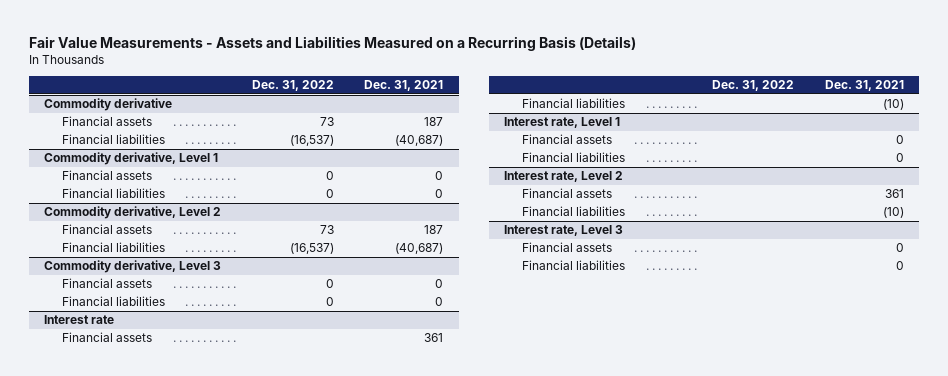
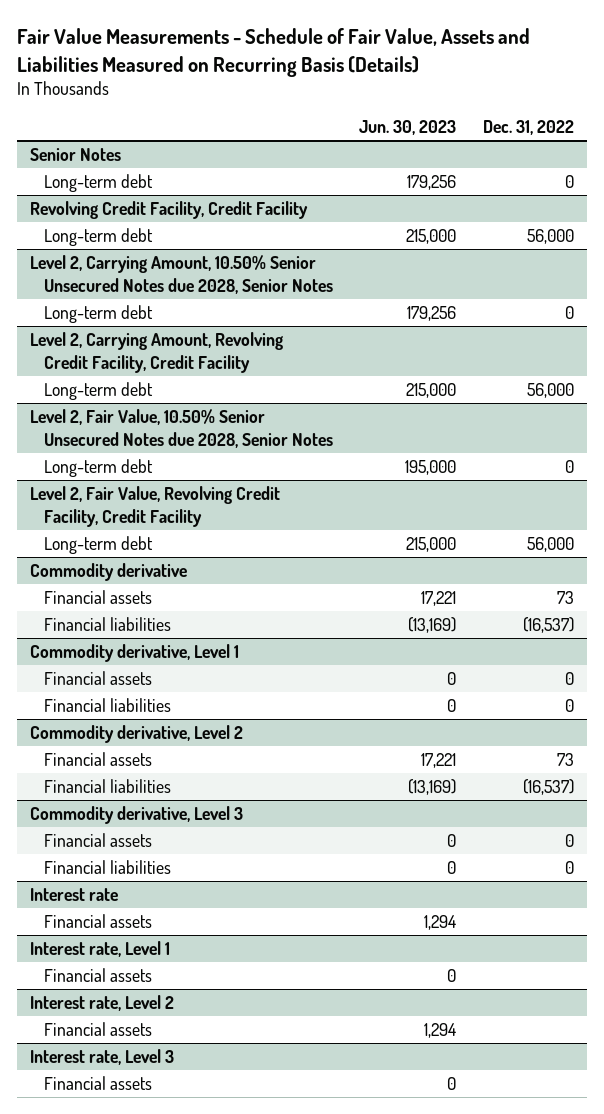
[28,35,636,51] Fair Value Measurements - Assets and Liabilities Measured on a Recurring Basis (Details) -> [16,28,530,77] Fair Value Measurements - Schedule of Fair Value, Assets and Liabilities Measured on Recurring Basis (Details)
[364,80,444,92] Dec. 31, 2021 -> none
none -> [359,120,457,136] Jun. 30, 2023
none -> [29,148,121,162] Senior Notes
none -> [43,174,153,193] Long-term debt
none -> [29,201,308,220] Revolving Credit Facility, Credit Facility
none -> [43,228,153,247] Long-term debt
none -> [29,255,333,294] Level 2, Carrying Amount, 10.50% Senior Unsecured Notes due 2028, Senior Notes
none -> [43,305,153,324] Long-term debt
none -> [29,332,283,373] Level 2, Carrying Amount, Revolving Credit Facility, Credit Facility
none -> [43,382,153,401] Long-term debt
none -> [29,409,333,448] Level 2, Fair Value, 10.50% Senior Unsecured Notes due 2028, Senior Notes
none -> [43,459,153,478] Long-term debt
none -> [29,486,280,527] Level 2, Fair Value, Revolving Credit Facility, Credit Facility
none -> [43,536,153,555] Long-term debt
[521,98,625,109] Financial liabilities -> none
[521,152,625,163] Financial liabilities -> none
[521,206,625,217] Financial liabilities -> none
[521,260,625,271] Financial liabilities -> none

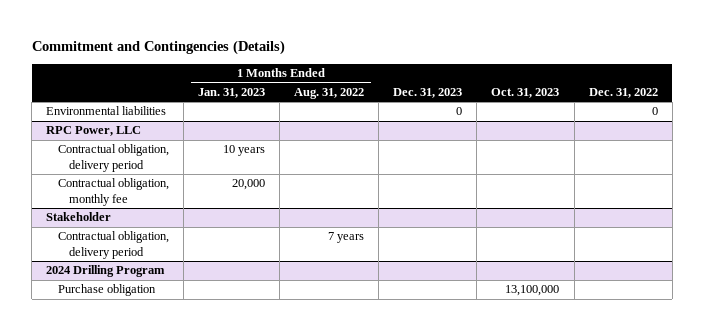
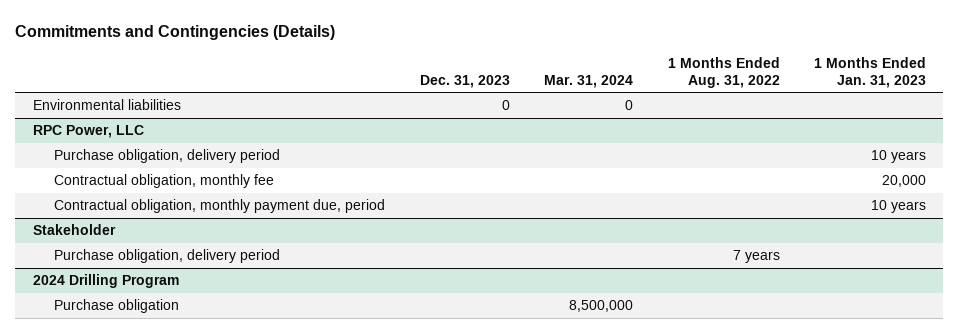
[31,40,285,56] Commitment and Contingencies (Details) -> [15,24,336,40] Commitments and Contingencies (Details)
[491,87,560,98] Oct. 31, 2023 -> none
[588,87,658,98] Dec. 31, 2022 -> none
none -> [544,74,634,88] Mar. 31, 2024
[57,144,169,173] Contractual obligation, delivery period -> [54,149,281,164] Purchase obligation, delivery period
none -> [54,199,386,214] Contractual obligation, monthly payment due, period
[57,231,169,260] Contractual obligation, delivery period -> [54,249,281,264] Purchase obligation, delivery period

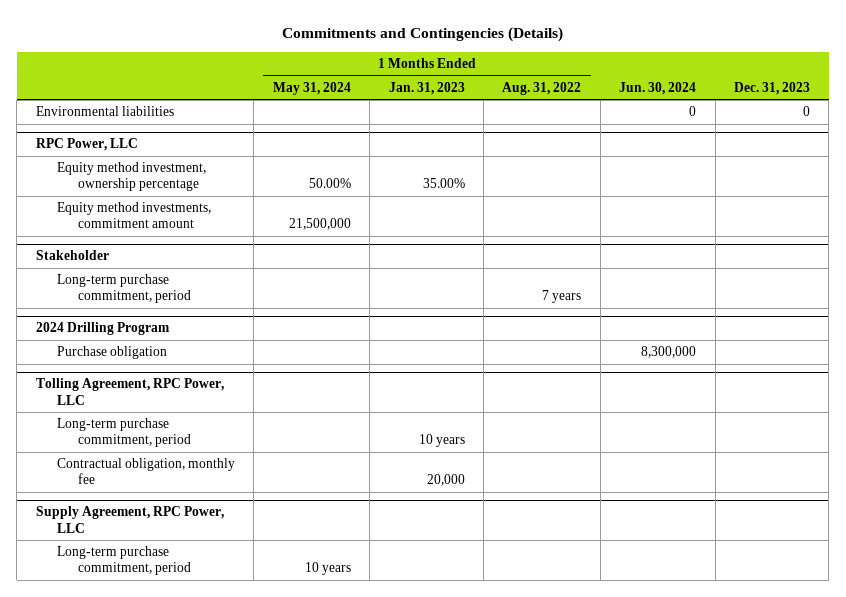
[544,74,634,88] Mar. 31, 2024 -> none
none -> [272,81,351,95] May 31, 2024
none -> [619,81,697,95] Jun. 30, 2024
[54,149,281,164] Purchase obligation, delivery period -> none
[54,174,275,189] Contractual obligation, monthly fee -> none
[54,199,386,214] Contractual obligation, monthly payment due, period -> none
none -> [56,162,206,192] Equity method investment, ownership percentage
none -> [56,202,211,229] Equity method investments, commitment amount
[54,249,281,264] Purchase obligation, delivery period -> none
none -> [56,274,192,304] Long-term purchase commitment, period
none -> [35,378,224,405] Tolling Agreement, RPC Power, LLC
none -> [56,418,192,448] Long-term purchase commitment, period
none -> [56,458,235,485] Contractual obligation, monthly fee
none -> [35,506,224,533] Supply Agreement, RPC Power, LLC
none -> [56,546,192,576] Long-term purchase commitment, period

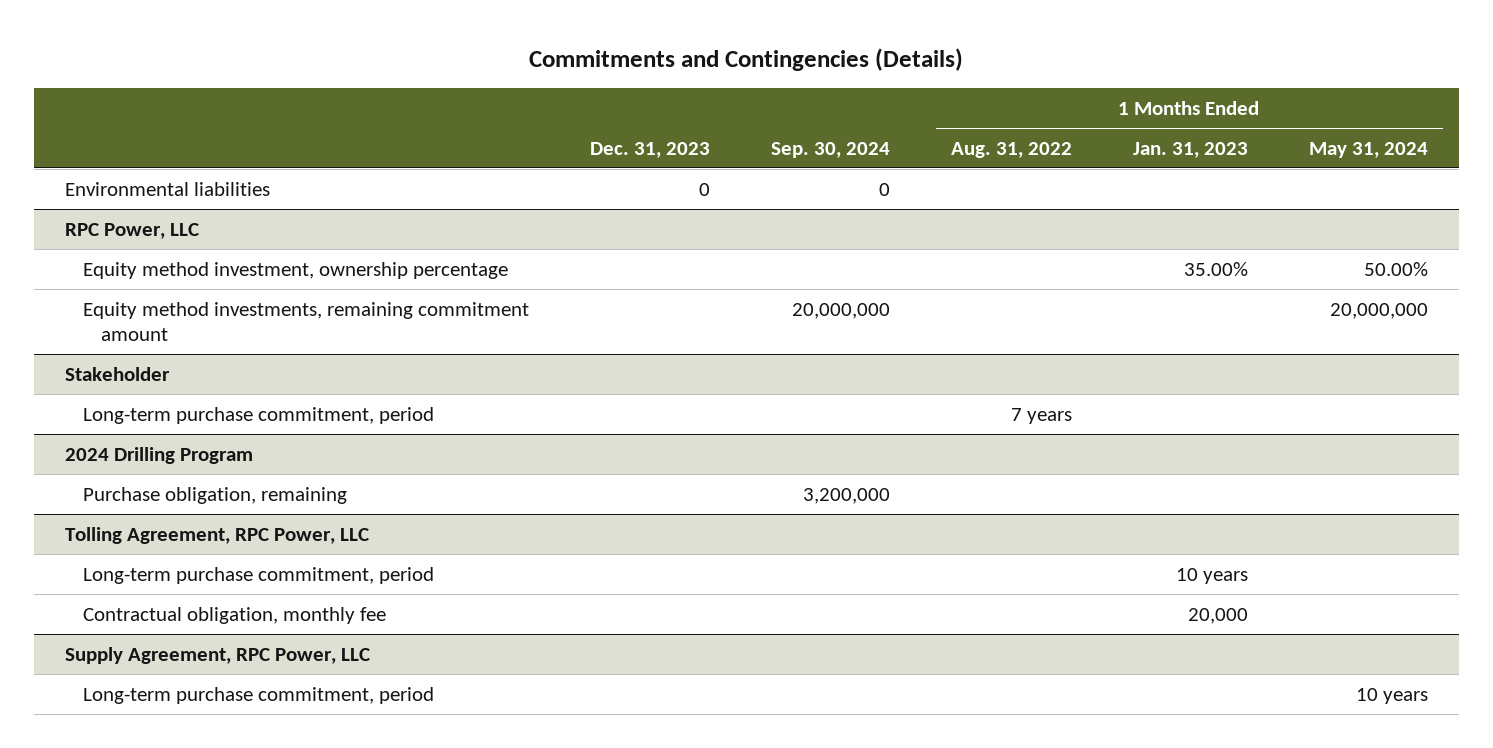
[619,81,697,95] Jun. 30, 2024 -> none
none -> [770,141,890,158] Sep. 30, 2024
[56,202,211,229] Equity method investments, commitment amount -> [82,301,529,342] Equity method investments, remaining commitment amount
[288,218,351,231] 21,500,000 -> [1330,302,1429,319] 20,000,000
[56,346,167,360] Purchase obligation -> [82,486,347,504] Purchase obligation, remaining

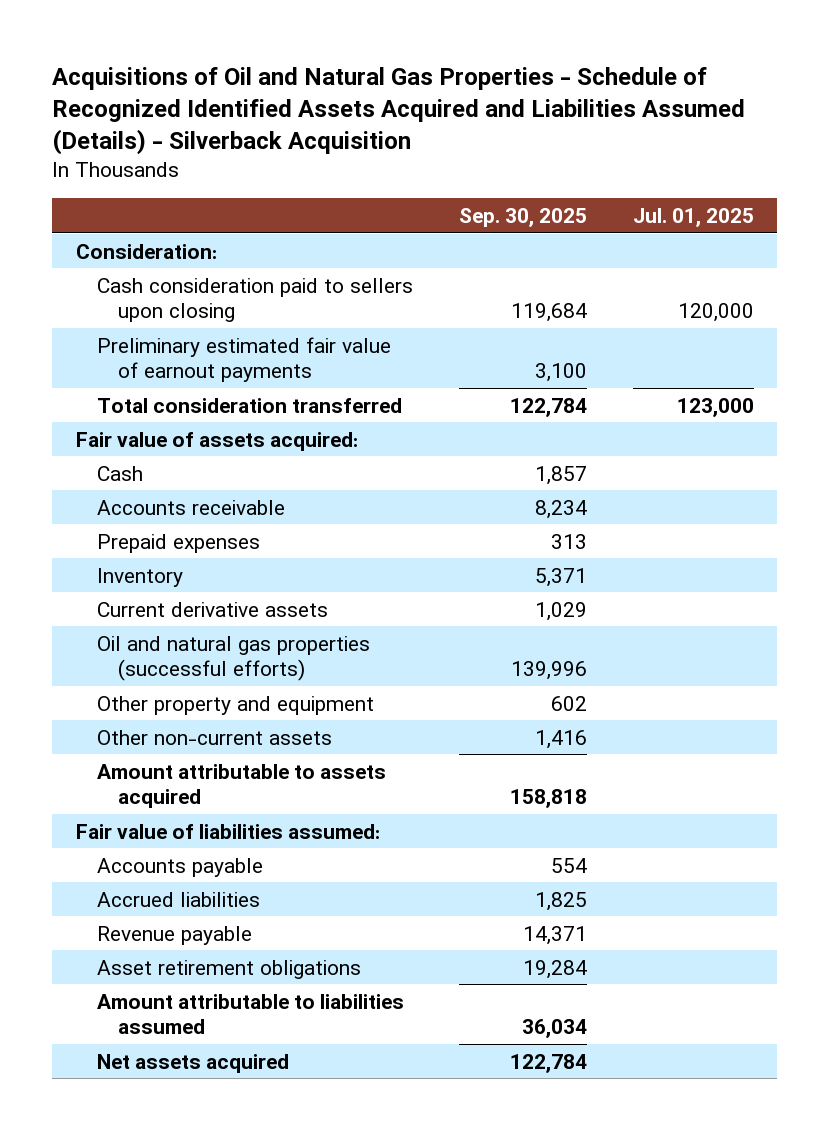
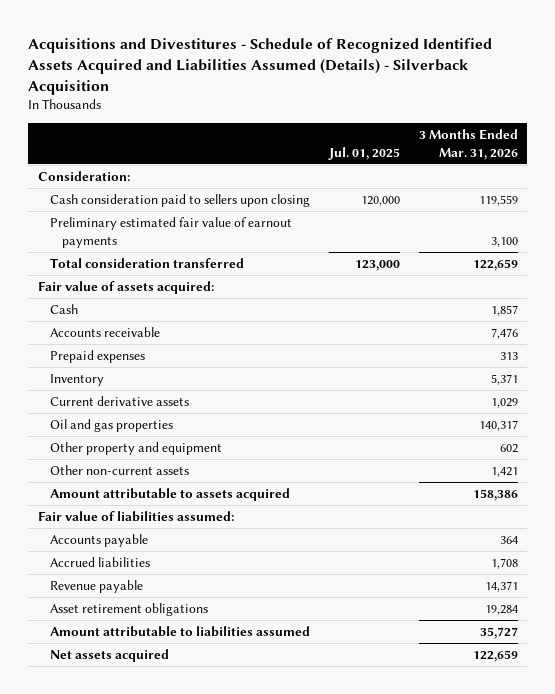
[52,66,746,156] Acquisitions of Oil and Natural Gas Properties - Schedule of Recognized Identified Assets Acquired and Liabilities Assumed (Details) - Silverback Acquisition -> [28,38,493,96] Acquisitions and Divestitures - Schedule of Recognized Identified Assets Acquired and Liabilities Assumed (Details) - Silverback Acquisition
[459,207,588,227] Sep. 30, 2025 -> none
none -> [418,129,518,160] 3 Months Ended Mar. 31, 2026
[96,635,370,681] Oil and natural gas properties (successful efforts) -> [50,419,174,433] Oil and gas properties

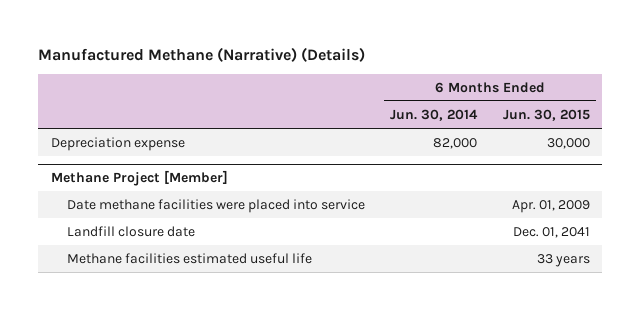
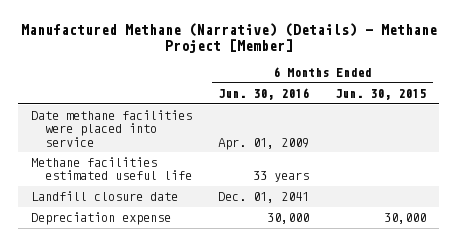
[38,46,366,62] Manufactured Methane (Narrative) (Details) -> [20,22,437,53] Manufactured Methane (Narrative) (Details) - Methane Project [Member]
[390,108,479,121] Jun. 30, 2014 -> none
none -> [218,88,310,101] Jun. 30, 2016
none -> [31,110,193,147] Date methane facilities were placed into service
none -> [31,157,193,181] Methane facilities estimated useful life
none -> [31,191,179,202] Landfill closure date
[51,170,229,187] Methane Project [Member] -> none
[66,198,365,213] Date methane facilities were placed into service -> none
[66,225,195,237] Landfill closure date -> none
[66,252,312,264] Methane facilities estimated useful life -> none

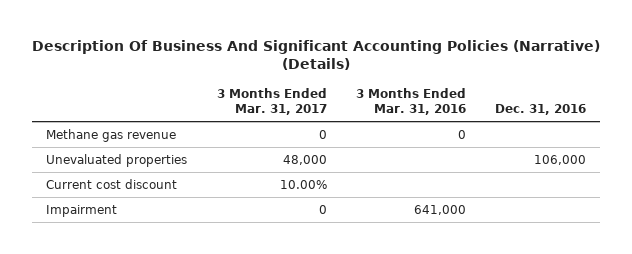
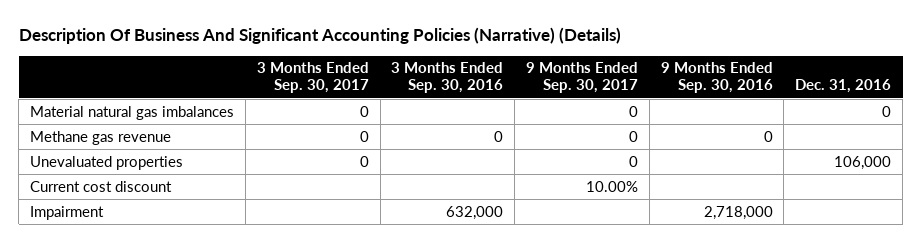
[216,88,327,116] 3 Months Ended Mar. 31, 2017 -> none
[355,88,466,116] 3 Months Ended Mar. 31, 2016 -> none
none -> [256,62,369,94] 3 Months Ended Sep. 30, 2017
none -> [391,62,504,94] 3 Months Ended Sep. 30, 2016
none -> [526,62,639,94] 9 Months Ended Sep. 30, 2017
none -> [660,62,773,94] 9 Months Ended Sep. 30, 2016
none -> [30,105,235,120] Material natural gas imbalances

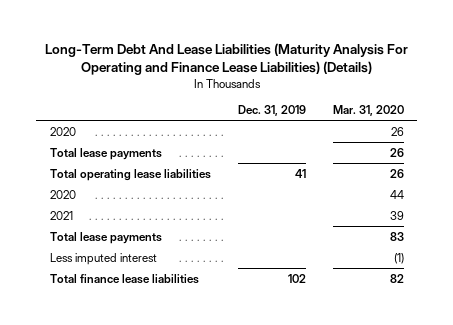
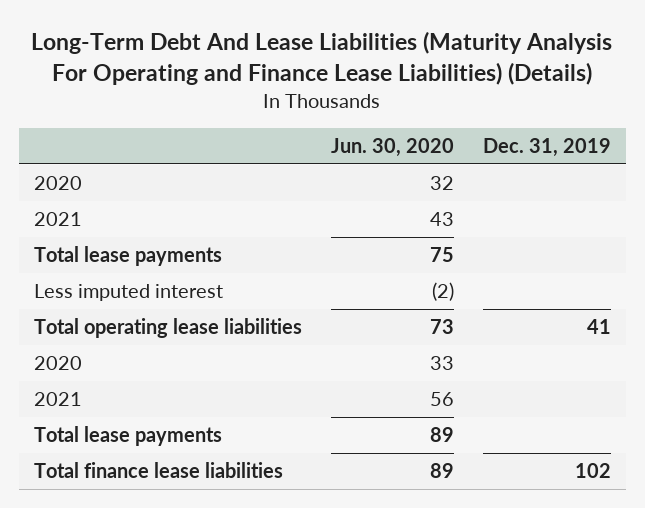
[332,105,404,117] Mar. 31, 2020 -> none
none -> [330,137,454,157] Jun. 30, 2020
none -> [33,212,82,227] 2021
[49,252,157,265] Less imputed interest -> [33,284,223,302] Less imputed interest

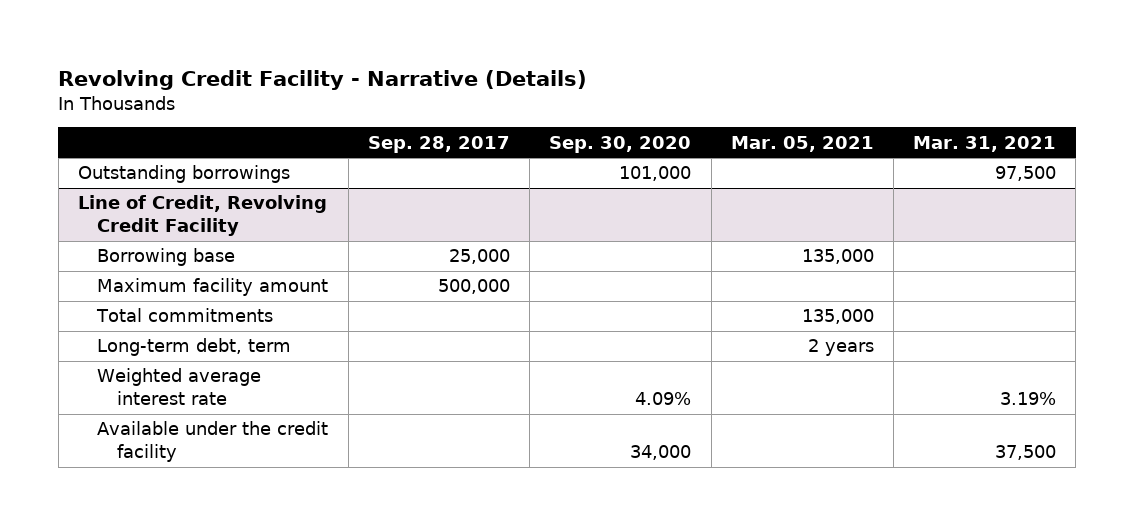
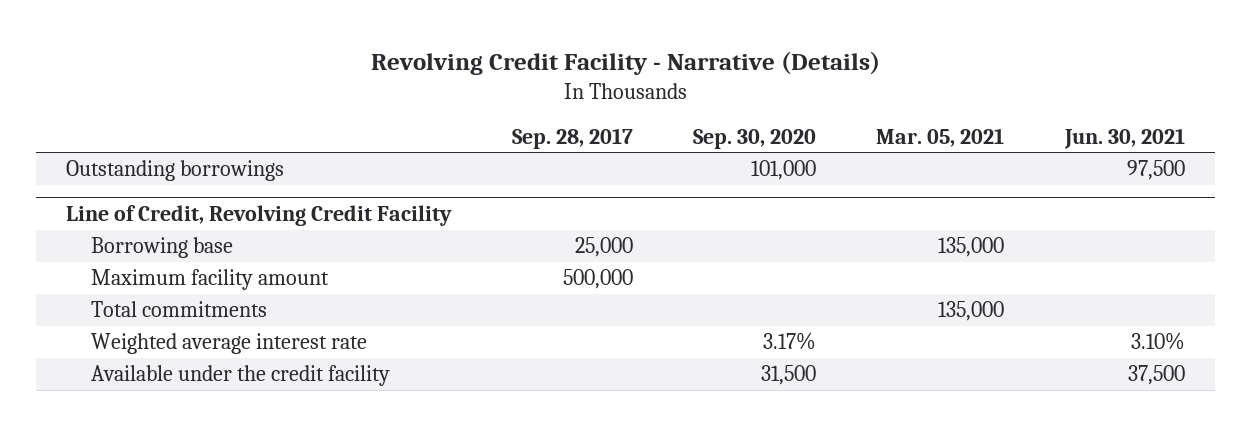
[913,135,1057,152] Mar. 31, 2021 -> none
none -> [1063,127,1185,149] Jun. 30, 2021
[97,338,292,357] Long-term debt, term -> none
[635,391,692,405] 4.09% -> [763,332,817,351] 3.17%
[630,444,692,460] 34,000 -> [761,365,817,386] 31,500

